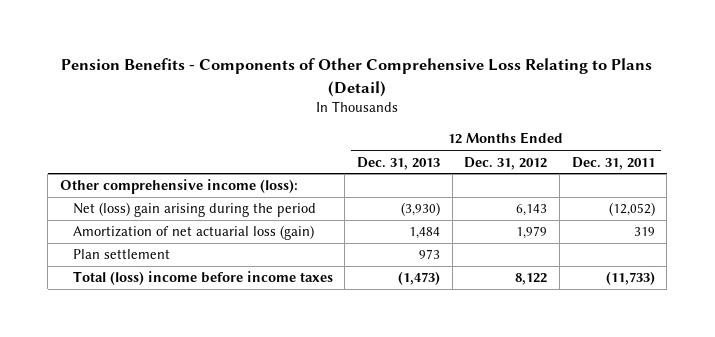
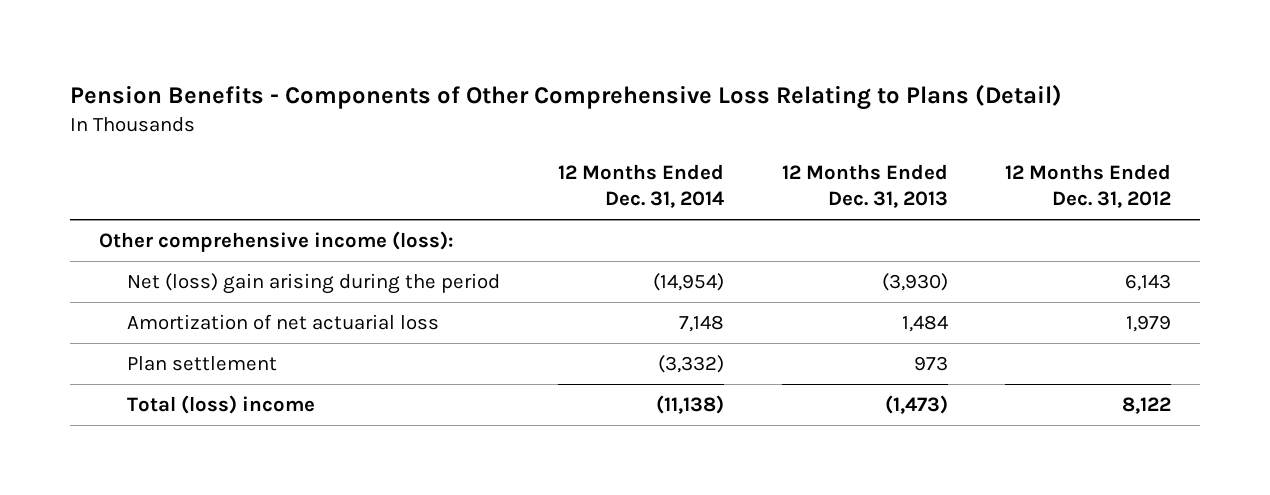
[571,156,655,170] Dec. 31, 2011 -> none
none -> [558,163,725,209] 12 Months Ended Dec. 31, 2014
[72,225,314,241] Amortization of net actuarial loss (gain) -> [127,314,440,331] Amortization of net actuarial loss
[72,271,333,286] Total (loss) income before income taxes -> [127,395,316,415] Total (loss) income

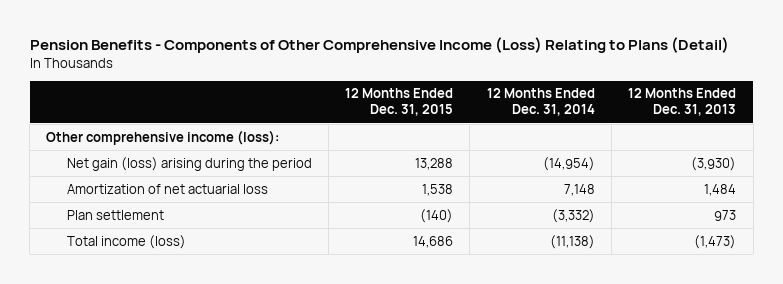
[70,83,1063,110] Pension Benefits - Components of Other Comprehensive Loss Relating to Plans (Detail) -> [29,36,729,53] Pension Benefits - Components of Other Comprehensive Income (Loss) Relating to Plans (Detail)
[1005,163,1172,209] 12 Months Ended Dec. 31, 2012 -> none
none -> [345,88,454,117] 12 Months Ended Dec. 31, 2015
[127,273,501,295] Net (loss) gain arising during the period -> [66,156,312,171] Net gain (loss) arising during the period
[127,395,316,415] Total (loss) income -> [66,234,186,249] Total income (loss)

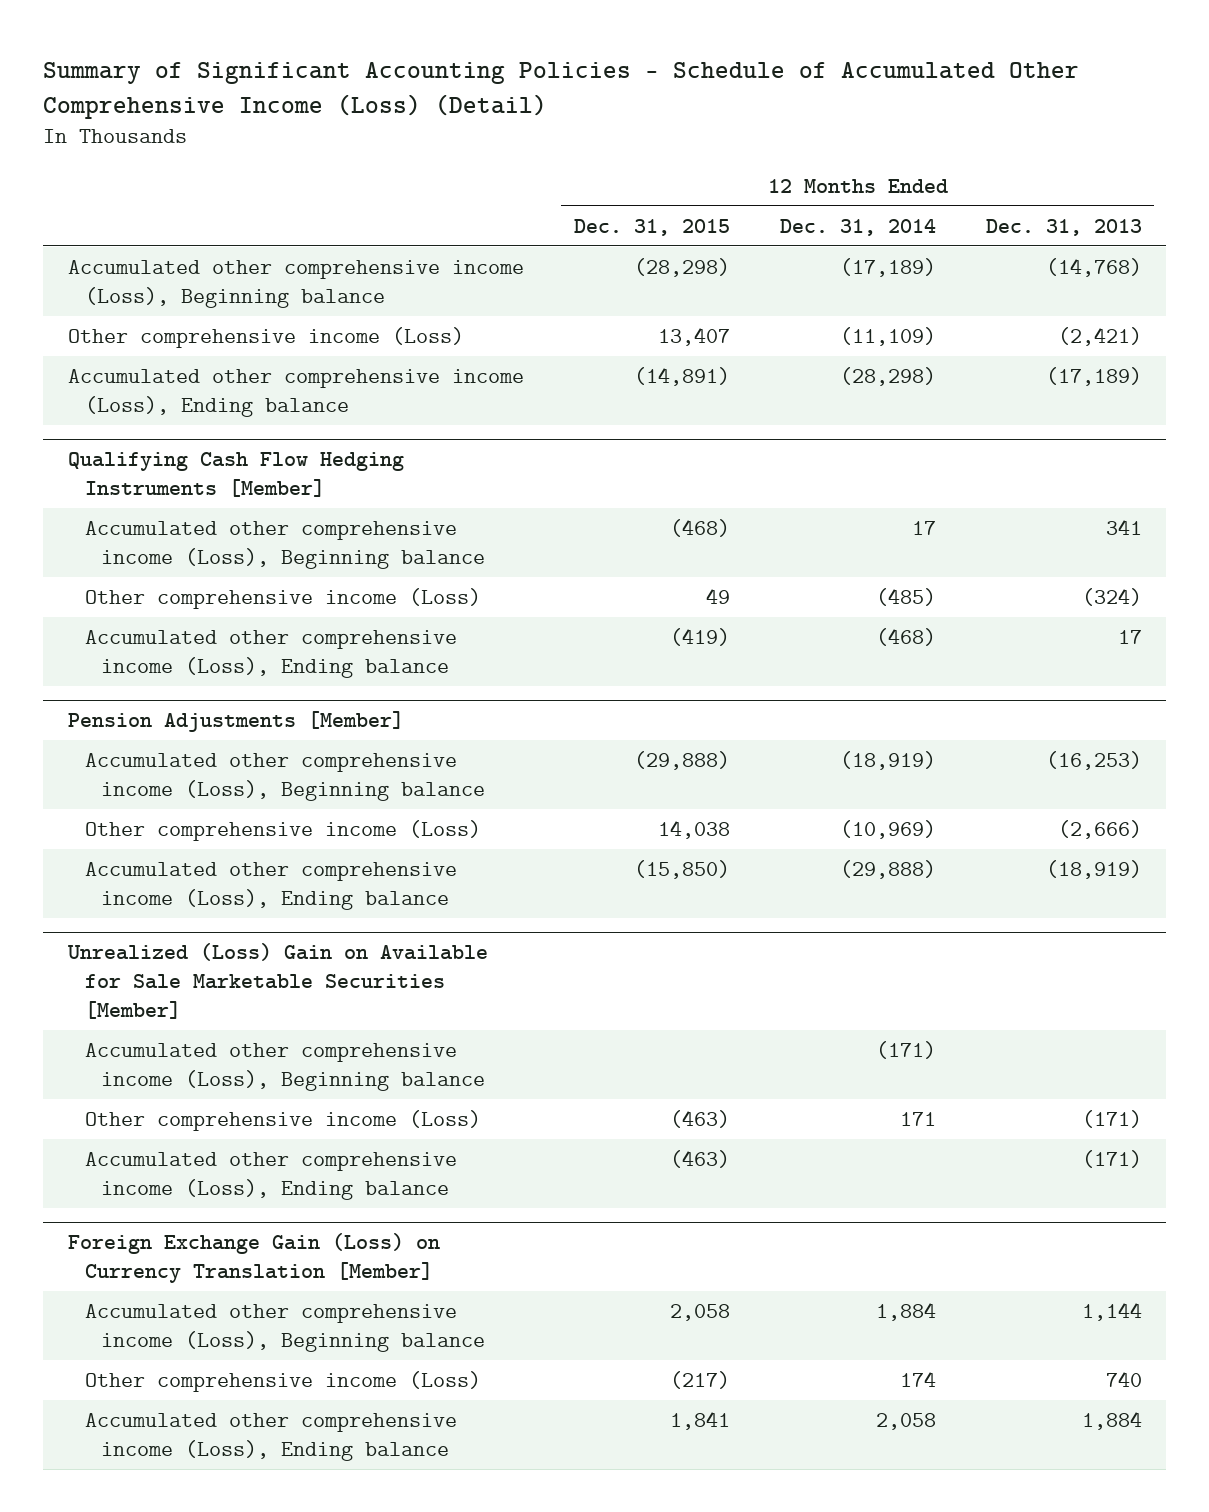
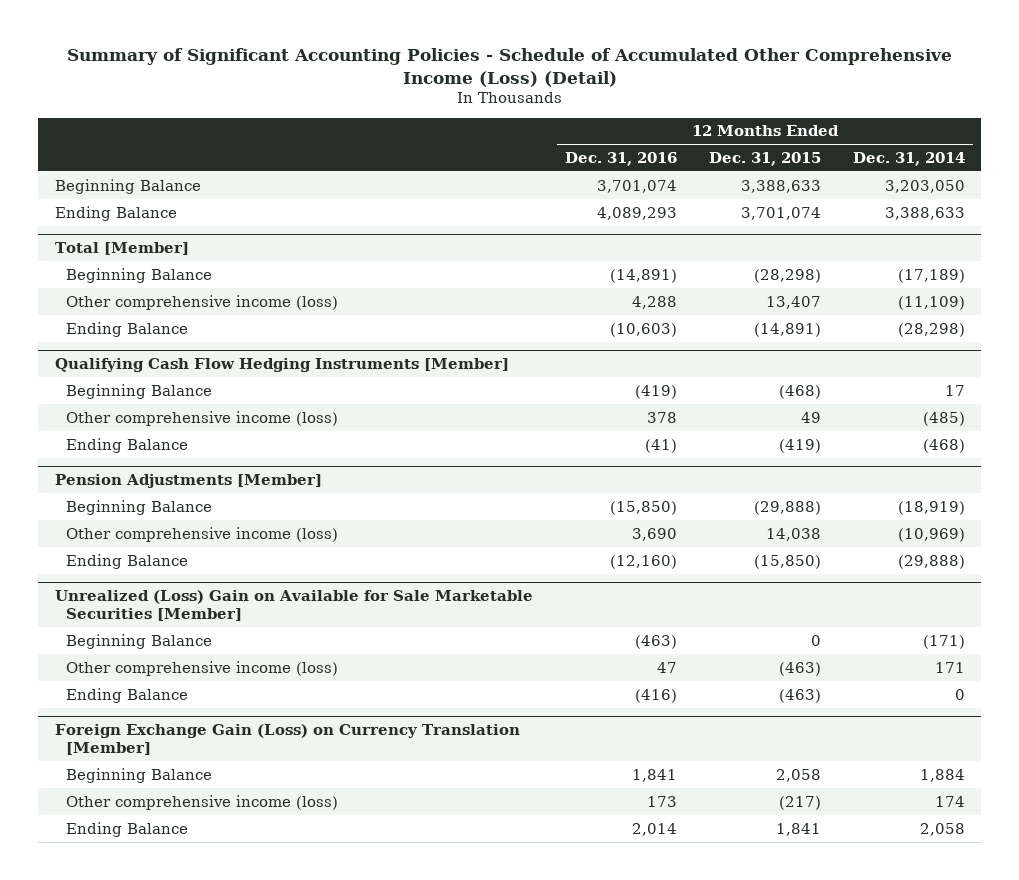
[985,218,1142,236] Dec. 31, 2013 -> none
none -> [564,151,677,166] Dec. 31, 2016
none -> [54,178,201,194] Beginning Balance
none -> [54,205,177,221] Ending Balance
none -> [54,242,189,256] Total [Member]
[67,259,524,308] Accumulated other comprehensive income (Loss), Beginning balance -> [65,267,212,283] Beginning Balance
[67,326,464,348] Other comprehensive income (Loss) -> [65,294,338,310] Other comprehensive income (loss)
[67,368,524,417] Accumulated other comprehensive income (Loss), Ending balance -> [65,321,188,337] Ending Balance
[84,520,486,569] Accumulated other comprehensive income (Loss), Beginning balance -> [65,383,212,399] Beginning Balance
[84,587,481,609] Other comprehensive income (Loss) -> [65,410,338,426] Other comprehensive income (loss)
[84,629,457,678] Accumulated other comprehensive income (Loss), Ending balance -> [65,437,188,453] Ending Balance
[84,752,486,801] Accumulated other comprehensive income (Loss), Beginning balance -> [65,499,212,515] Beginning Balance
[84,819,481,841] Other comprehensive income (Loss) -> [65,526,338,542] Other comprehensive income (loss)
[84,861,457,910] Accumulated other comprehensive income (Loss), Ending balance -> [65,553,188,569] Ending Balance
[84,1042,486,1091] Accumulated other comprehensive income (Loss), Beginning balance -> none
[84,1151,457,1200] Accumulated other comprehensive income (Loss), Ending balance -> none
none -> [65,633,212,649] Beginning Balance
[84,1109,481,1131] Other comprehensive income (Loss) -> [65,660,338,676] Other comprehensive income (loss)
none -> [65,687,188,703] Ending Balance
[84,1303,486,1352] Accumulated other comprehensive income (Loss), Beginning balance -> [65,767,212,783] Beginning Balance
[84,1370,481,1392] Other comprehensive income (Loss) -> [65,794,338,810] Other comprehensive income (loss)
[84,1412,457,1461] Accumulated other comprehensive income (Loss), Ending balance -> [65,821,188,837] Ending Balance

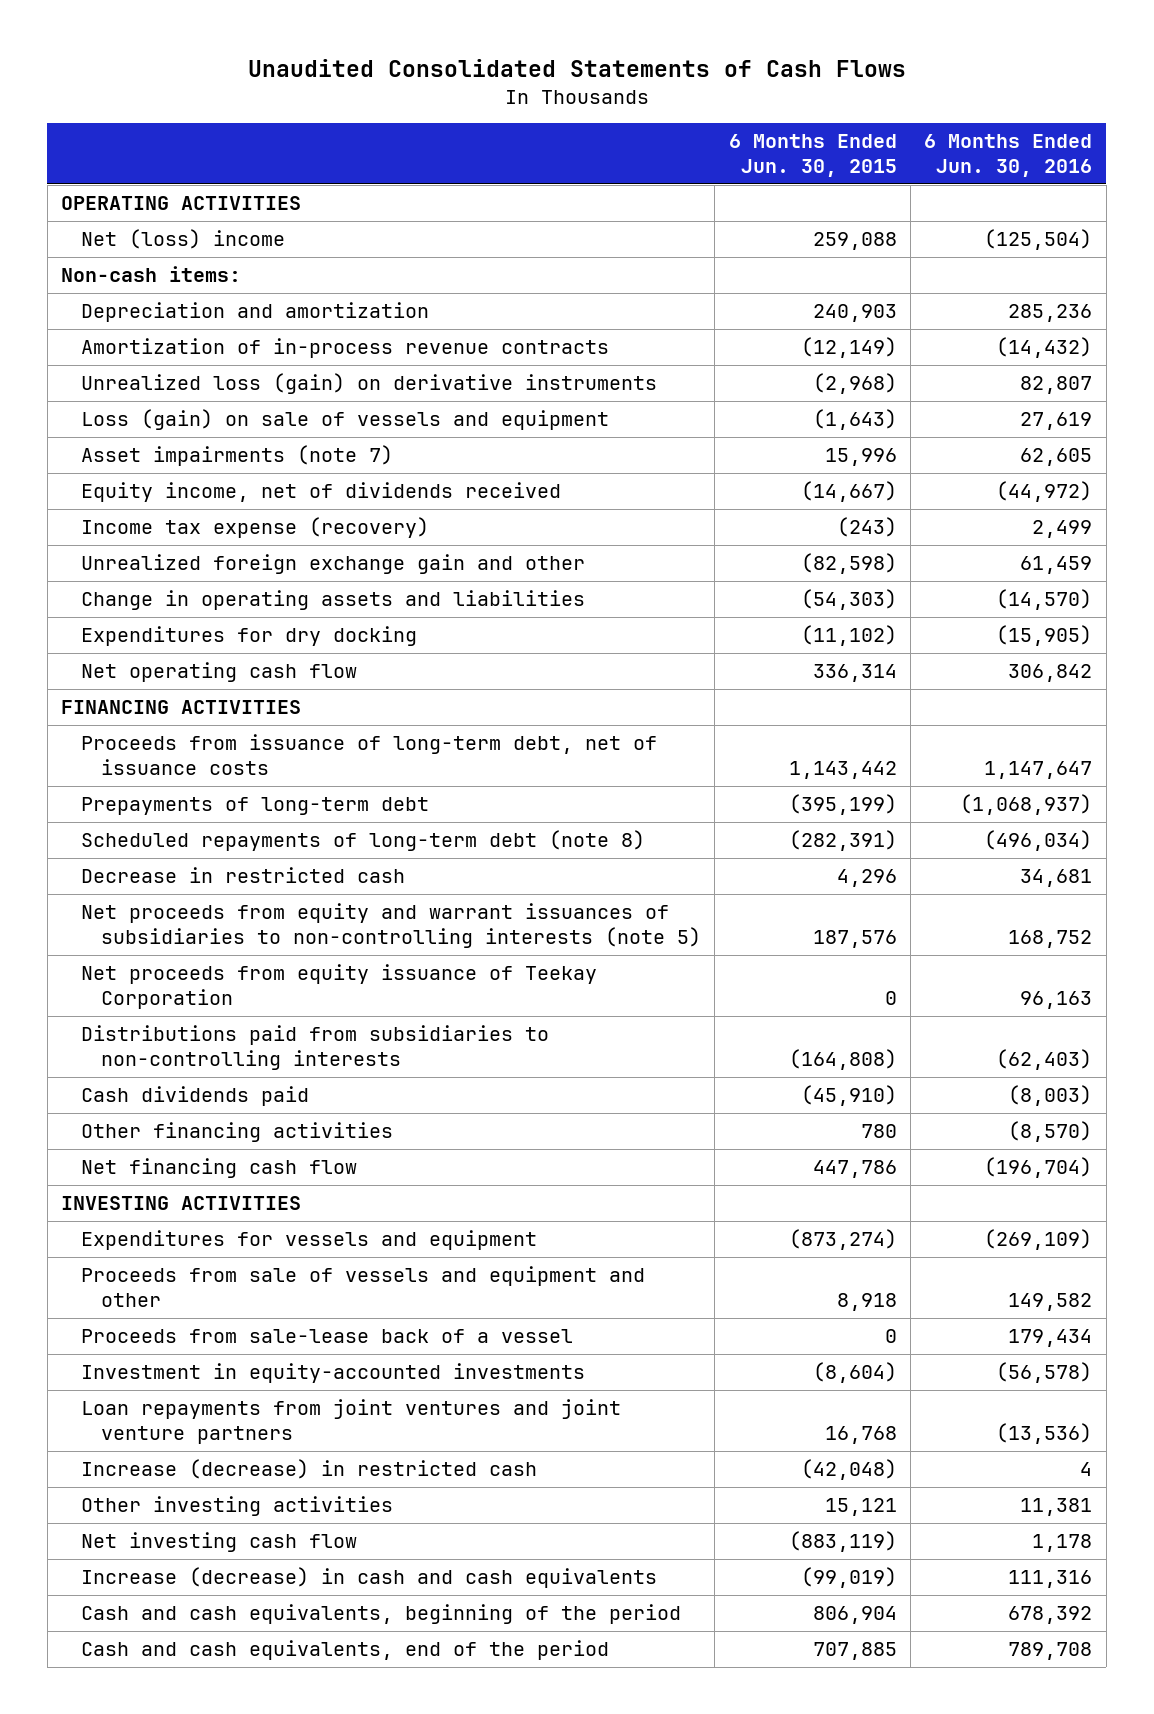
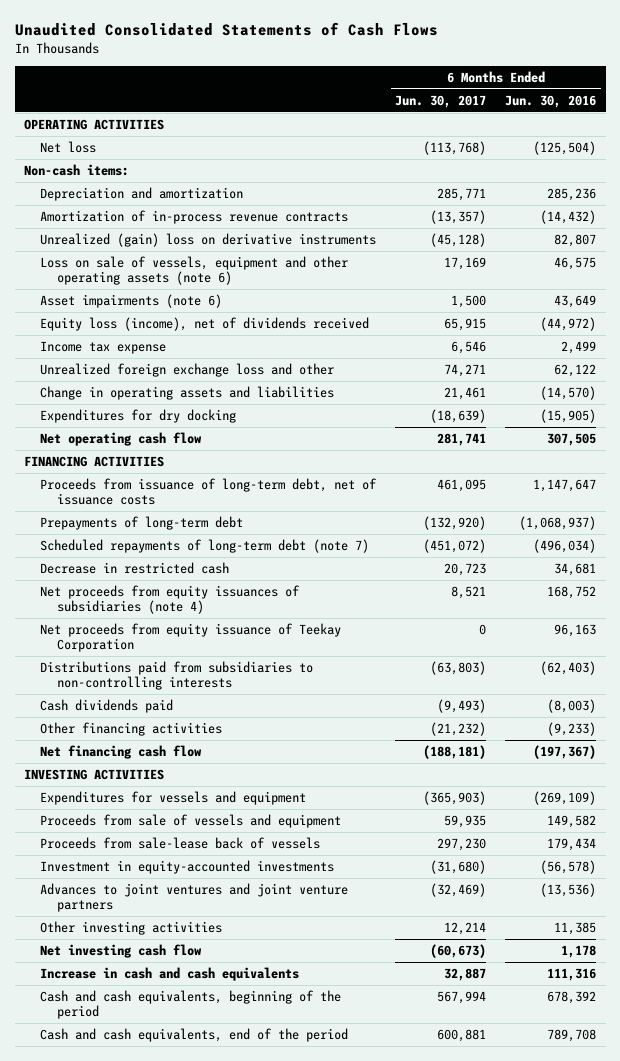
[728,134,897,177] 6 Months Ended Jun. 30, 2015 -> none
none -> [395,94,487,108] Jun. 30, 2017
[81,229,286,250] Net (loss) income -> [40,140,97,153] Net loss
[81,373,658,395] Unrealized loss (gain) on derivative instruments -> [40,232,377,247] Unrealized (gain) loss on derivative instruments
[81,409,610,431] Loss (gain) on sale of vessels and equipment -> [40,255,349,286] Loss on sale of vessels, equipment and other operating assets (note 6)
[1020,412,1093,431] 27,619 -> [554,256,597,270] 46,575
[81,445,394,467] Asset impairments (note 7) -> [40,293,223,308] Asset impairments (note 6)
[1020,448,1093,467] 62,605 -> [554,294,597,308] 43,649
[81,482,562,503] Equity income, net of dividends received -> [40,316,370,331] Equity loss (income), net of dividends received
[81,517,430,539] Income tax expense (recovery) -> [40,340,167,354] Income tax expense
[81,554,586,575] Unrealized foreign exchange gain and other -> [40,362,335,377] Unrealized foreign exchange loss and other
[1020,556,1093,575] 61,459 -> [554,363,597,377] 62,122
[1008,664,1093,683] 306,842 -> [547,432,597,446] 307,505
[81,830,646,852] Scheduled repayments of long-term debt (note 8) -> [40,538,370,553] Scheduled repayments of long-term debt (note 7)
[81,903,702,948] Net proceeds from equity and warrant issuances of subsidiaries to non-controlling interests (note 5) -> [40,584,301,615] Net proceeds from equity issuances of subsidiaries (note 4)
[1008,1121,1093,1143] (8,570) -> [547,721,597,736] (9,233)
[984,1157,1093,1179] (196,704) -> [533,744,597,759] (197,367)
[81,1266,646,1307] Proceeds from sale of vessels and equipment and other -> [40,813,342,828] Proceeds from sale of vessels and equipment
[81,1329,574,1344] Proceeds from sale-lease back of a vessel -> [40,836,321,849] Proceeds from sale-lease back of vessels
[81,1459,538,1480] Increase (decrease) in restricted cash -> none
[81,1399,622,1444] Loan repayments from joint ventures and joint venture partners -> [40,882,349,913] Advances to joint ventures and joint venture partners
[1020,1498,1093,1517] 11,381 -> [554,921,597,935] 11,385
[81,1567,658,1589] Increase (decrease) in cash and cash equivalents -> [40,966,300,981] Increase in cash and cash equivalents

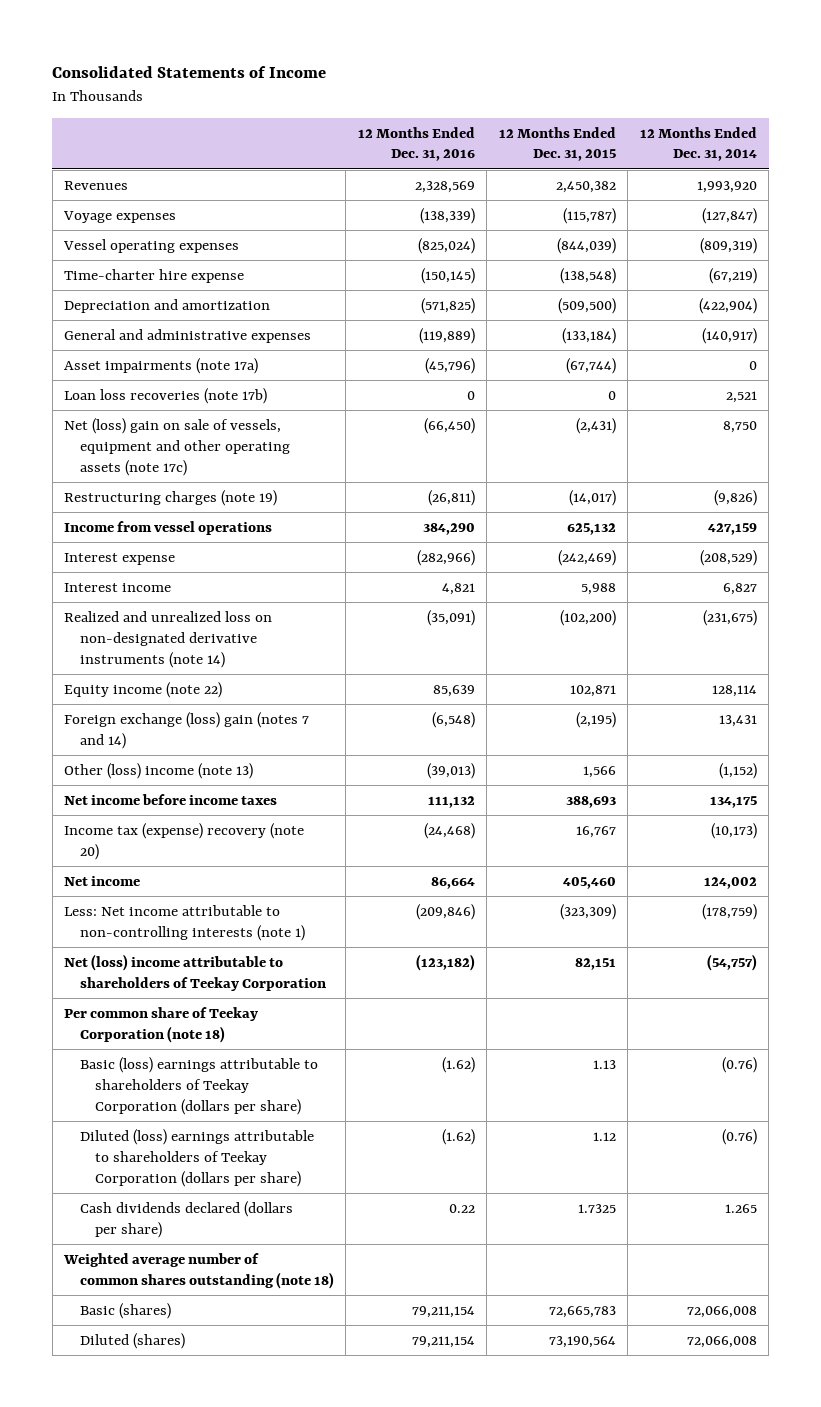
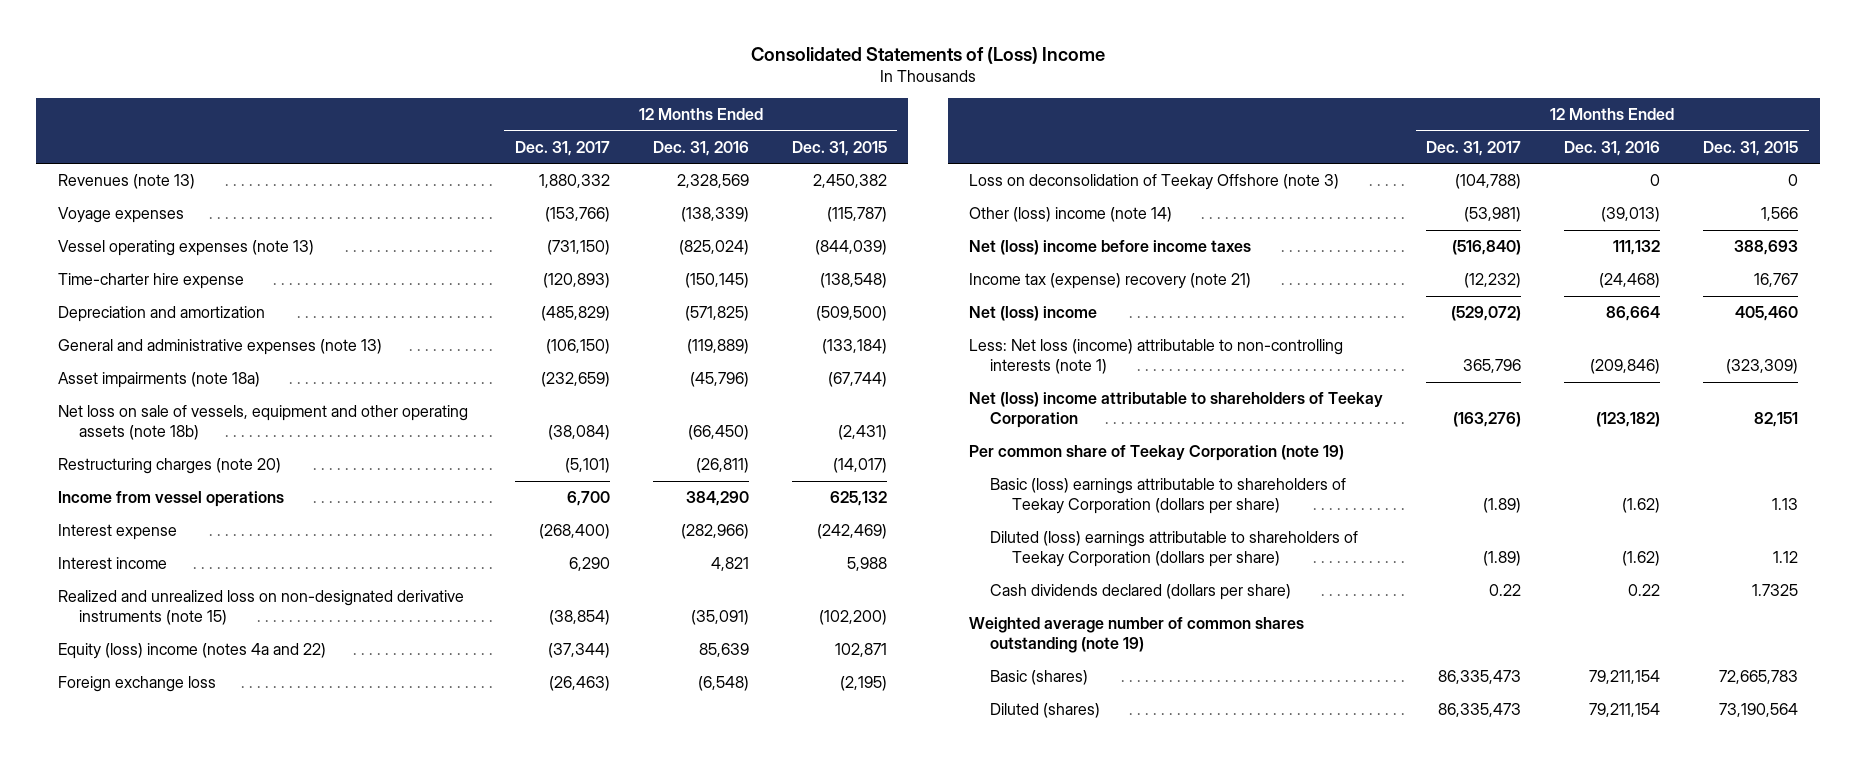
[52,66,327,79] Consolidated Statements of Income -> [750,46,1105,64] Consolidated Statements of (Loss) Income
[639,126,757,162] 12 Months Ended Dec. 31, 2014 -> none
none -> [514,140,610,156] Dec. 31, 2017
[64,180,129,190] Revenues -> [57,174,195,190] Revenues (note 13)
[63,238,240,253] Vessel operating expenses -> [57,240,314,257] Vessel operating expenses (note 13)
[64,387,268,404] Loan loss recoveries (note 17b) -> none
[64,328,312,343] General and administrative expenses -> [57,339,382,356] General and administrative expenses (note 13)
[64,357,259,374] Asset impairments (note 17a) -> [57,372,260,389] Asset impairments (note 18a)
[64,417,290,476] Net (loss) gain on sale of vessels, equipment and other operating assets (note 17c) -> [57,405,468,441] Net loss on sale of vessels, equipment and other operating assets (note 18b)
[64,489,278,506] Restructuring charges (note 19) -> [57,458,281,475] Restructuring charges (note 20)
[64,610,273,668] Realized and unrealized loss on non-designated derivative instruments (note 14) -> [57,590,464,626] Realized and unrealized loss on non-designated derivative instruments (note 15)
[64,681,223,698] Equity income (note 22) -> [57,643,326,660] Equity (loss) income (notes 4a and 22)
[64,711,310,749] Foreign exchange (loss) gain (notes 7 and 14) -> [57,676,216,693] Foreign exchange loss
none -> [969,174,1340,191] Loss on deconsolidation of Teekay Offshore (note 3)
[64,762,254,779] Other (loss) income (note 13) -> [969,207,1173,223] Other (loss) income (note 14)
[64,793,278,805] Net income before income taxes -> [969,240,1252,256] Net (loss) income before income taxes
[64,822,305,860] Income tax (expense) recovery (note 20) -> [969,273,1252,290] Income tax (expense) recovery (note 21)
[64,875,141,886] Net income -> [969,306,1098,322] Net (loss) income
[64,904,305,941] Less: Net income attributable to non-controlling interests (note 1) -> [969,339,1344,375] Less: Net loss (income) attributable to non-controlling interests (note 1)
[64,1006,259,1043] Per common share of Teekay Corporation (note 18) -> [969,445,1345,462] Per common share of Teekay Corporation (note 19)
[63,1252,334,1289] Weighted average number of common shares outstanding (note 18) -> [969,617,1305,654] Weighted average number of common shares outstanding (note 19)

